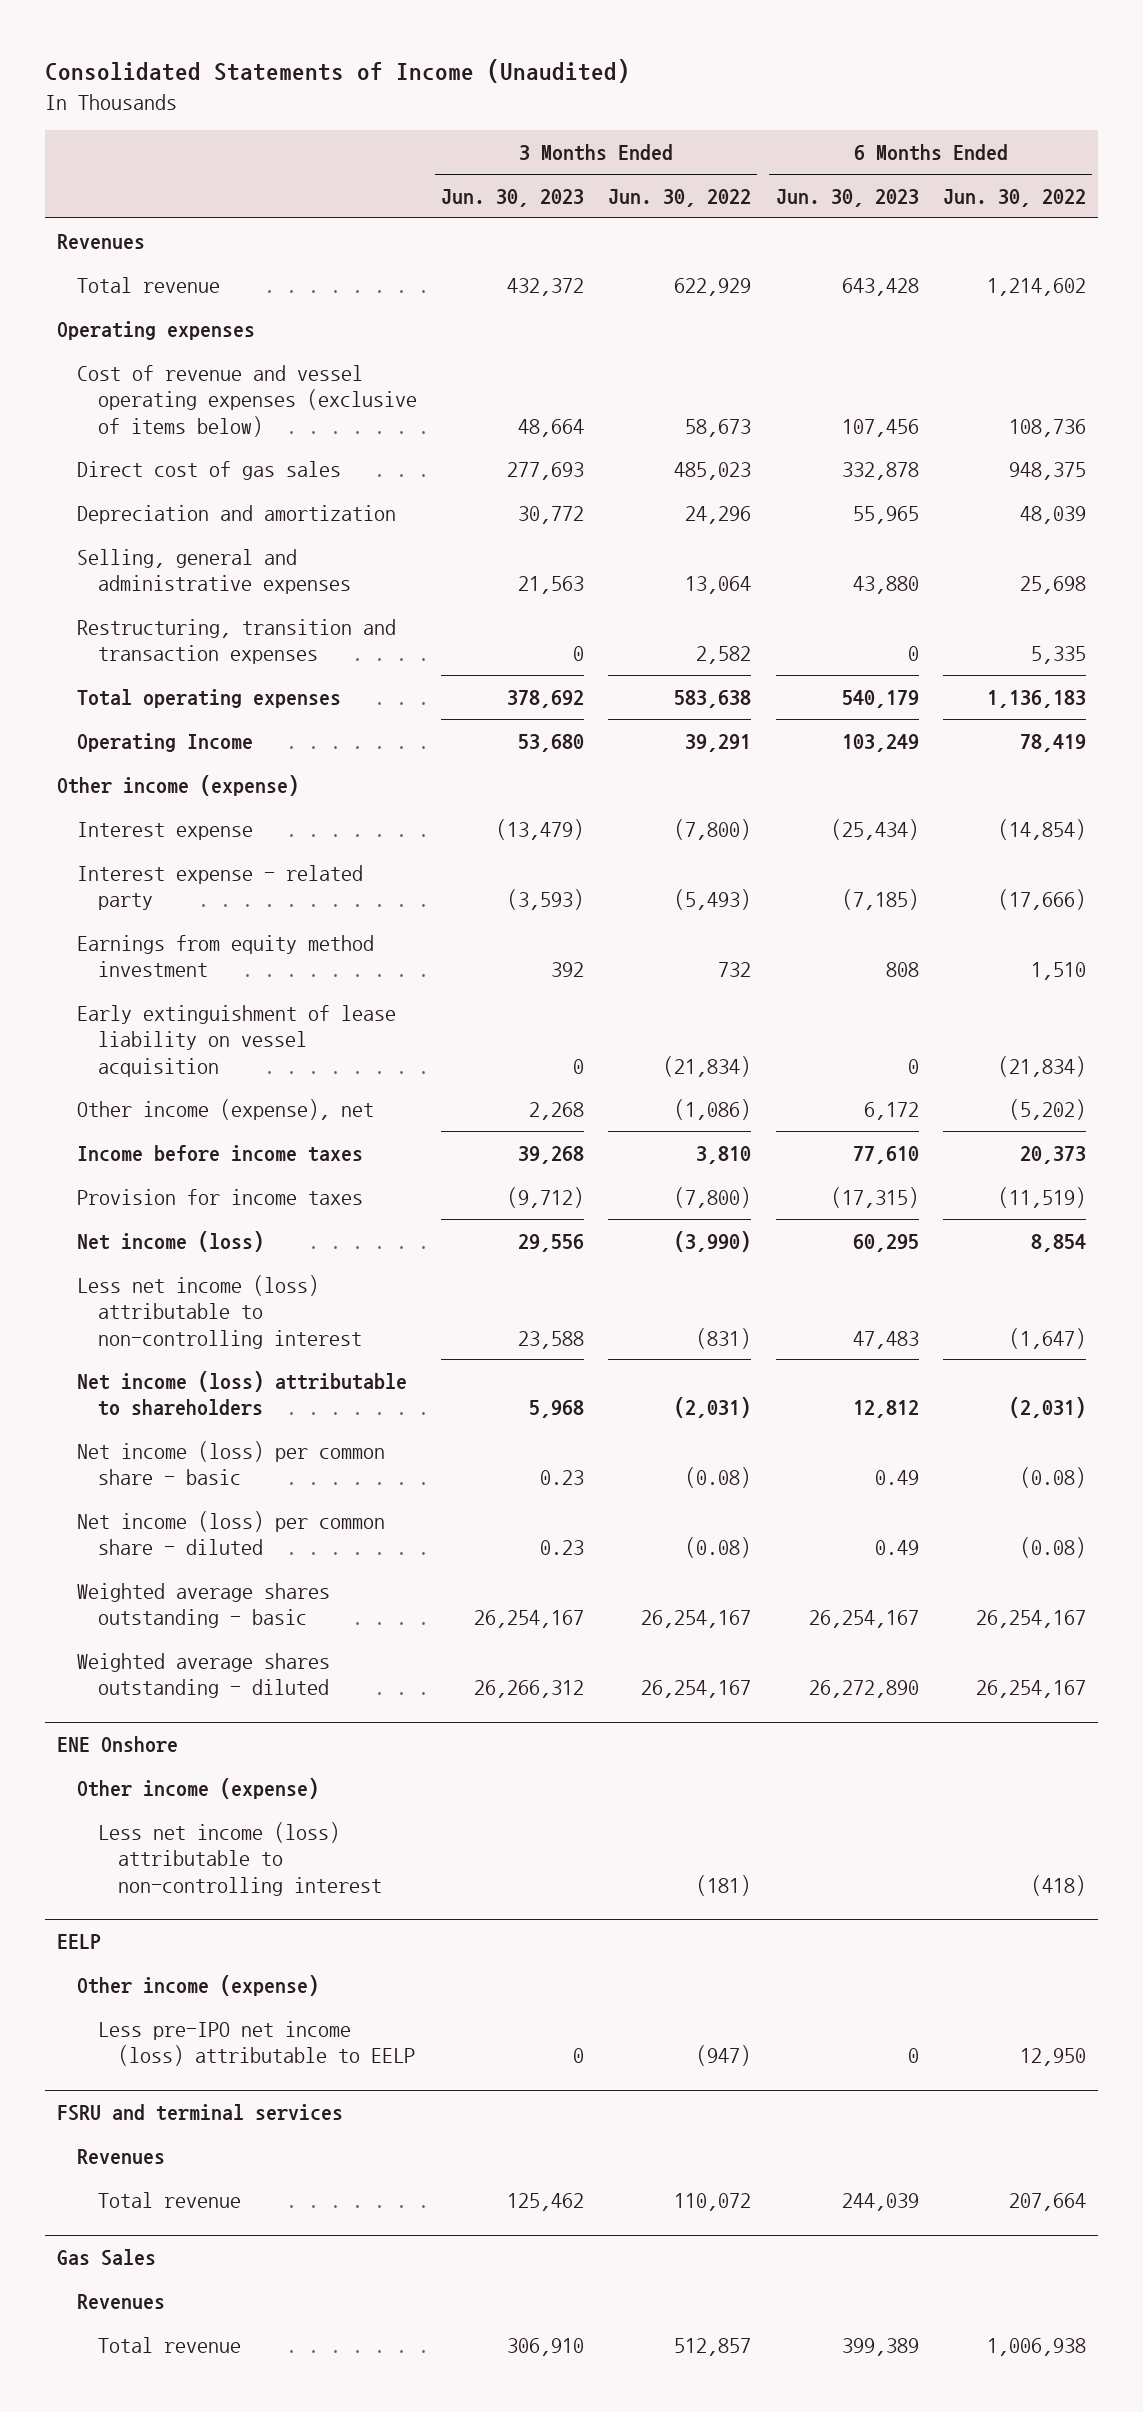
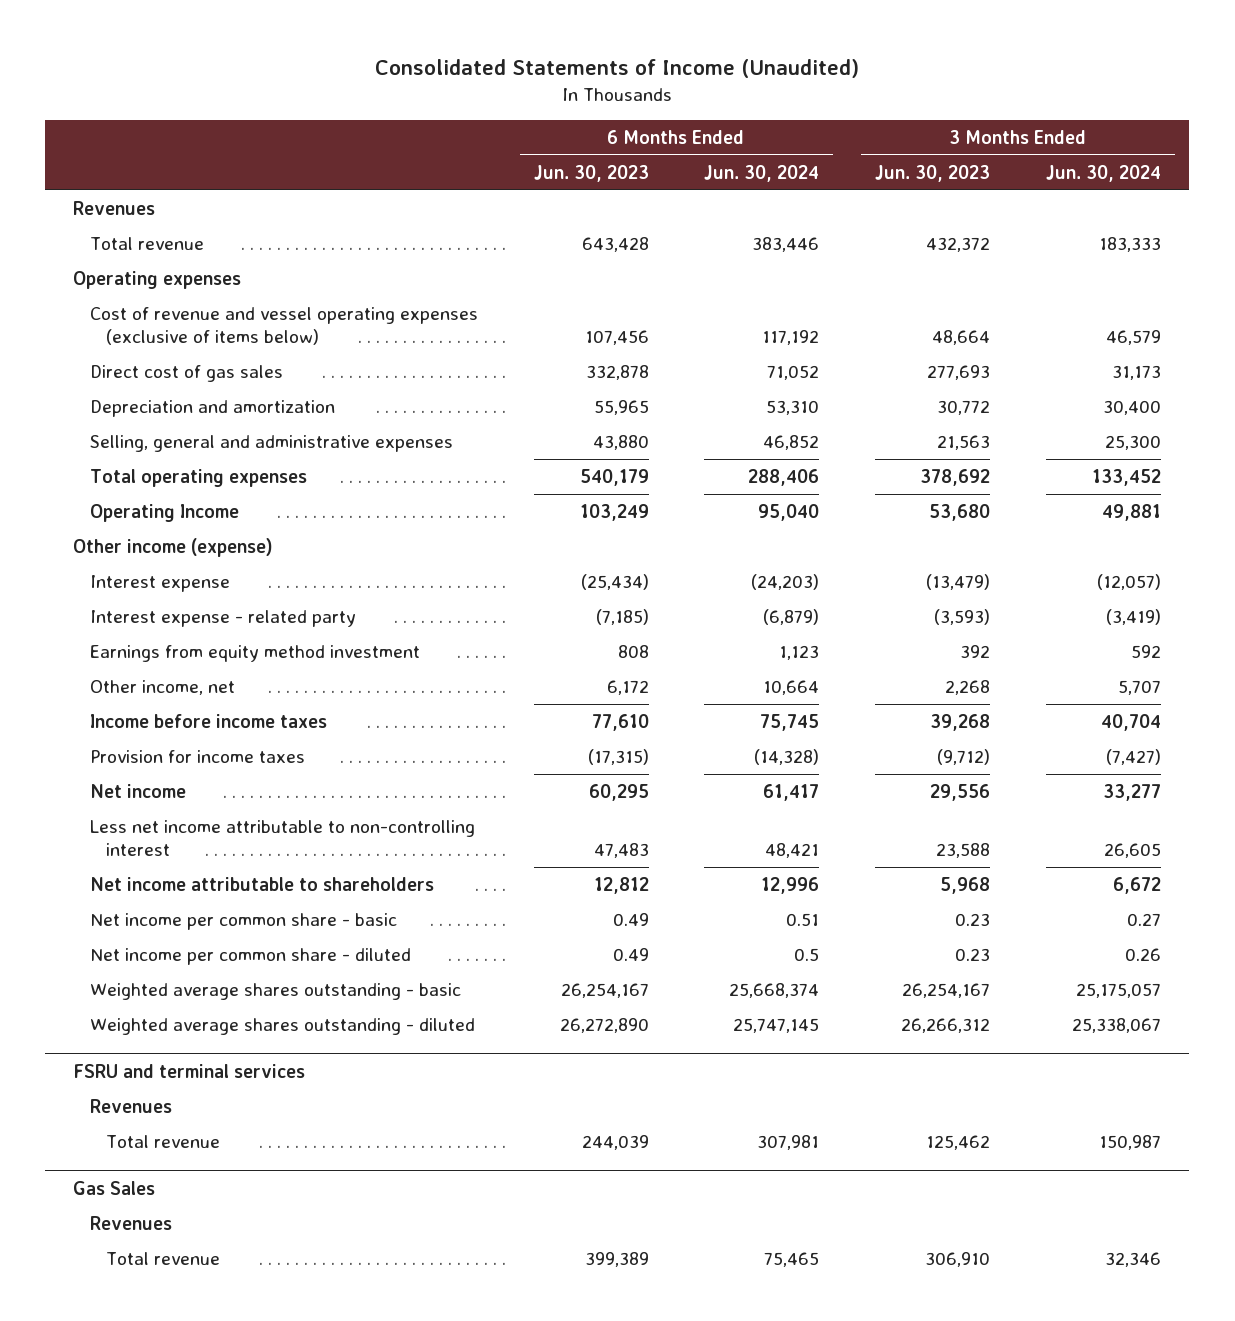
[608,188,752,207] Jun. 30, 2022 -> none
[942,188,1086,207] Jun. 30, 2022 -> none
none -> [704,164,820,182] Jun. 30, 2024
none -> [1046,164,1162,182] Jun. 30, 2024
[77,618,397,665] Restructuring, transition and transaction expenses -> none
[77,1004,397,1077] Early extinguishment of lease liability on vessel acquisition -> none
[77,1098,375,1120] Other income (expense), net -> [89,679,235,695] Other income, net
[77,1230,265,1252] Net income (loss) -> [89,783,186,798] Net income
[77,1274,362,1349] Less net income (loss) attributable to non-controlling interest -> [89,819,475,857] Less net income attributable to non-controlling interest
[77,1370,408,1417] Net income (loss) attributable to shareholders -> [89,876,434,891] Net income attributable to shareholders
[77,1440,386,1486] Net income (loss) per common share - basic -> [89,912,397,930] Net income per common share - basic
[77,1510,386,1556] Net income (loss) per common share - diluted -> [89,947,411,965] Net income per common share - diluted
[57,1735,179,1752] ENE Onshore -> none
[77,1777,320,1799] Other income (expense) -> none
[97,1821,382,1896] Less net income (loss) attributable to non-controlling interest -> none
[57,1933,102,1949] EELP -> none
[77,1974,320,1996] Other income (expense) -> none
[97,2020,415,2067] Less pre-IPO net income (loss) attributable to EELP -> none

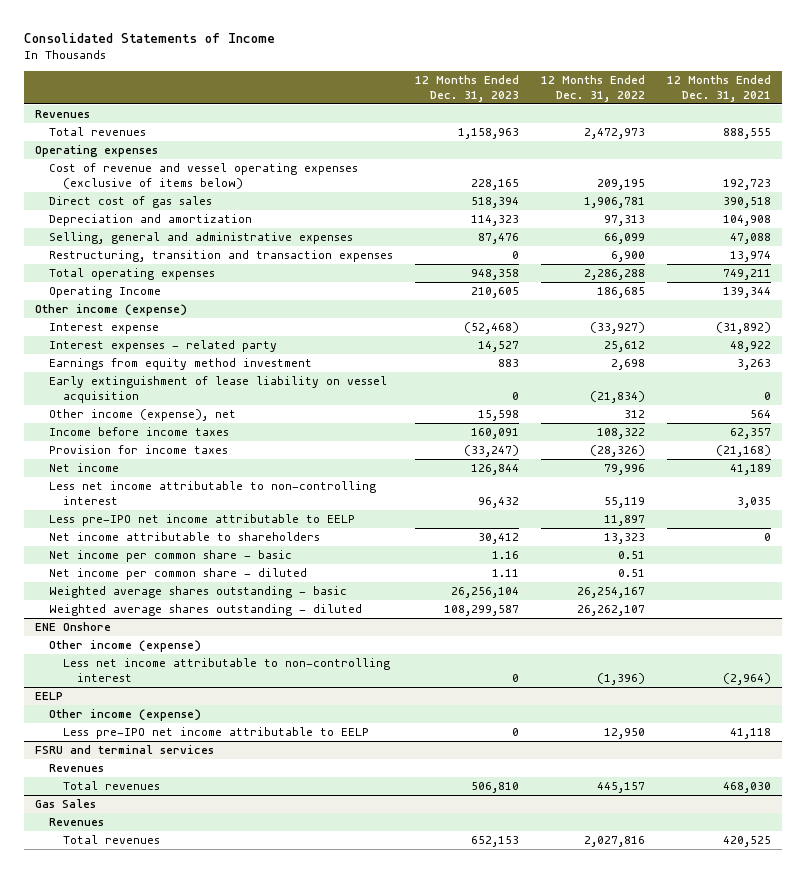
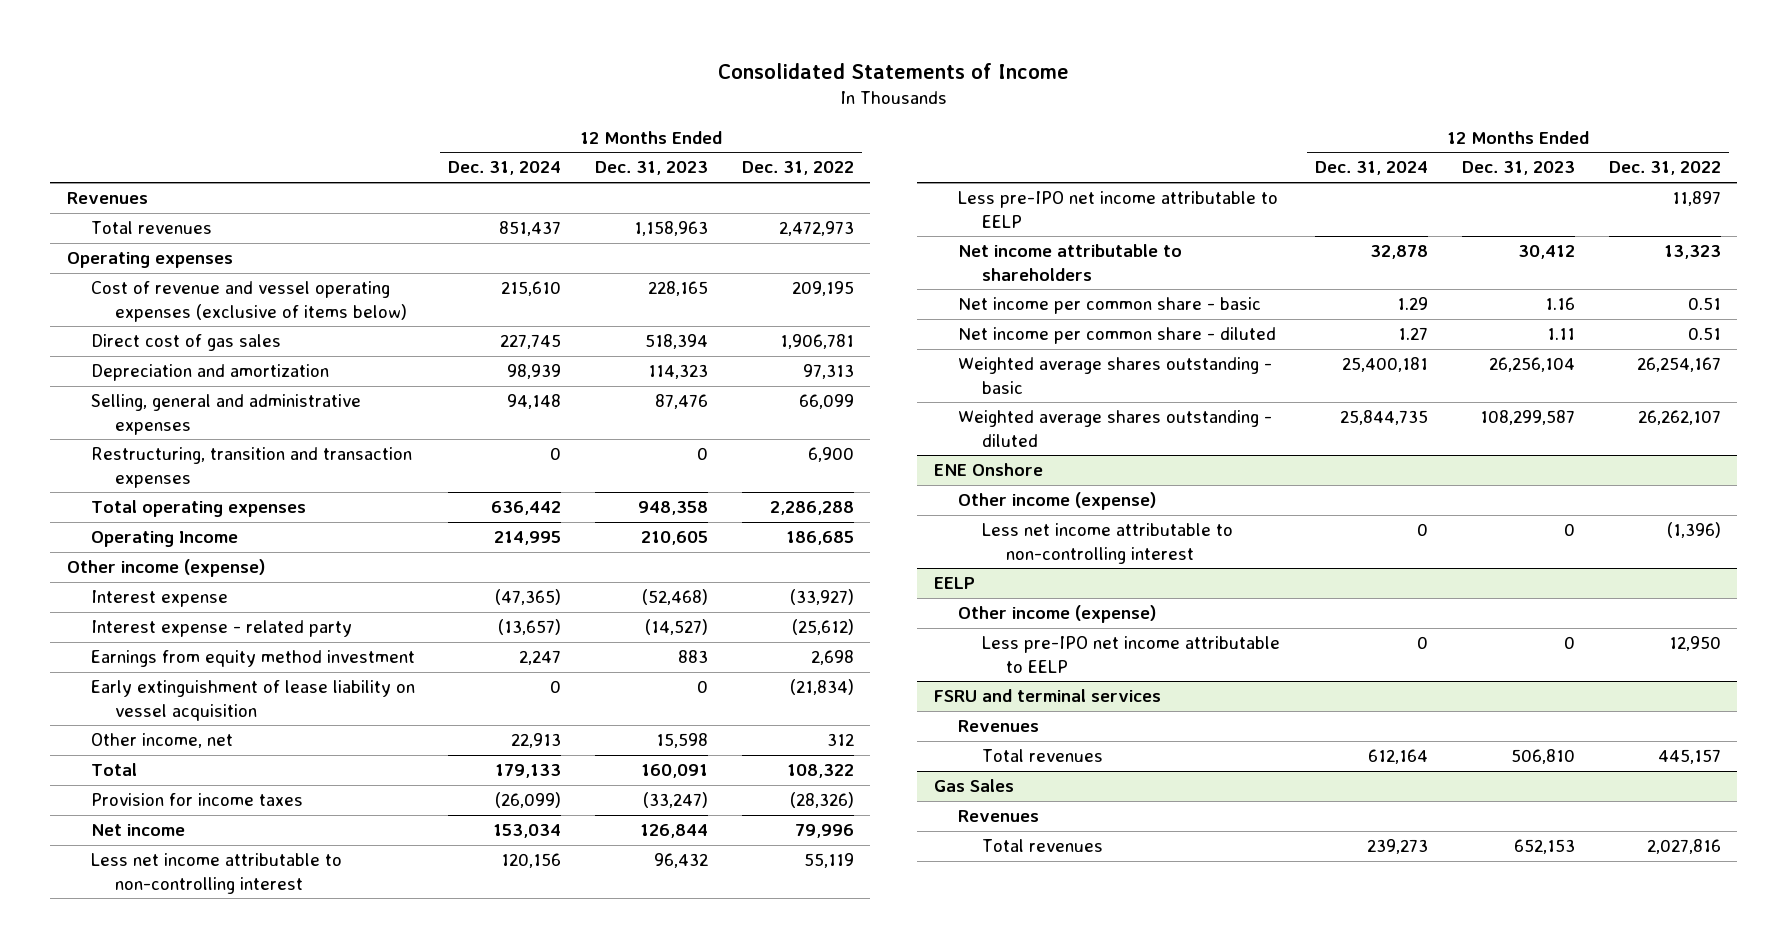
[666,75,771,102] 12 Months Ended Dec. 31, 2021 -> none
none -> [448,161,562,176] Dec. 31, 2024
[48,340,277,353] Interest expenses - related party -> [90,620,352,638] Interest expense - related party
[477,341,519,353] 14,527 -> [644,619,708,636] (14,527)
[603,341,645,353] 25,612 -> [791,619,854,636] (25,612)
[48,409,236,422] Other income (expense), net -> [90,733,233,749] Other income, net
[48,427,229,437] Income before income taxes -> [90,763,137,777] Total

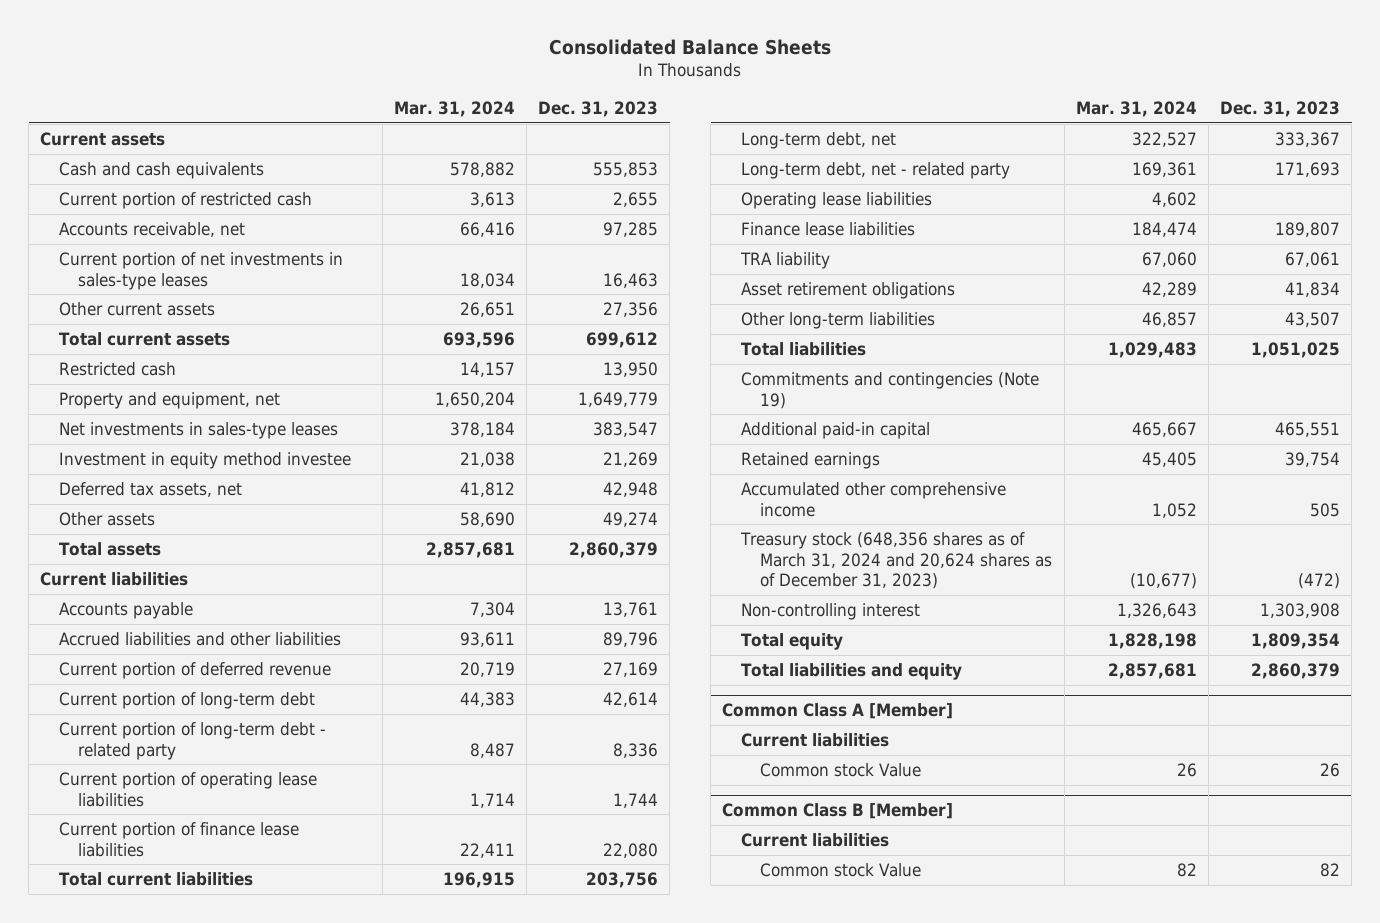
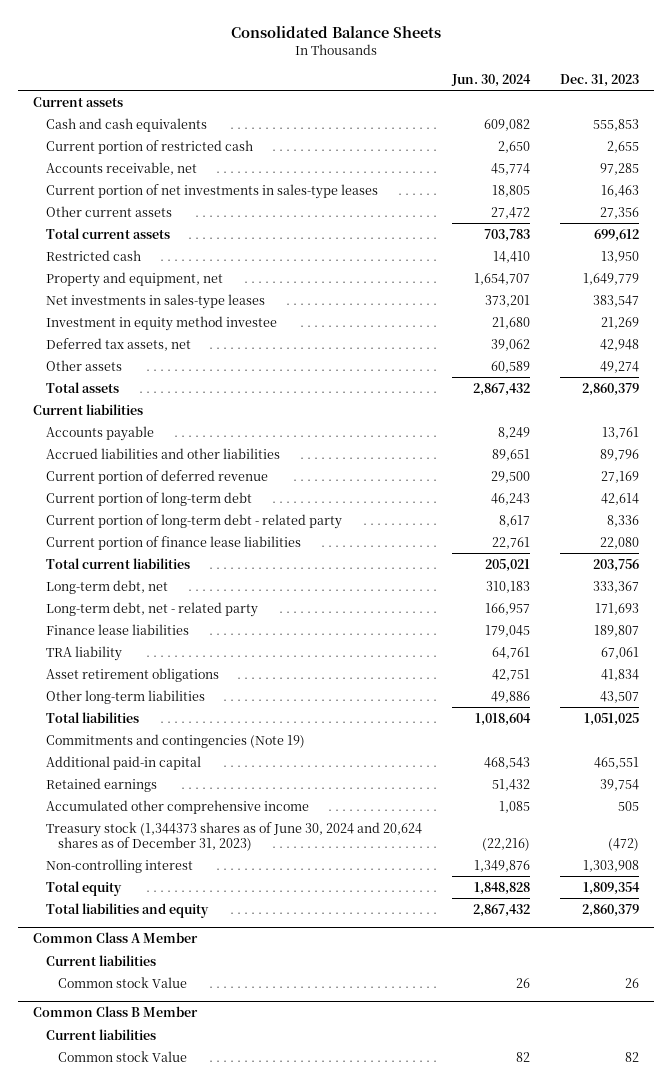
[393,100,515,117] Mar. 31, 2024 -> none
none -> [450,73,531,87] Jun. 30, 2024
[59,771,318,807] Current portion of operating lease liabilities -> none
[741,191,933,209] Operating lease liabilities -> none
[740,531,1053,590] Treasury stock (648,356 shares as of March 31, 2024 and 20,624 shares as of December 31, 2023) -> [45,821,422,851] Treasury stock (1,344373 shares as of June 30, 2024 and 20,624 shares as of December 31, 2023)
[722,703,954,720] Common Class A [Member] -> [33,932,199,944] Common Class A Member
[722,803,954,820] Common Class B [Member] -> [33,1006,199,1018] Common Class B Member

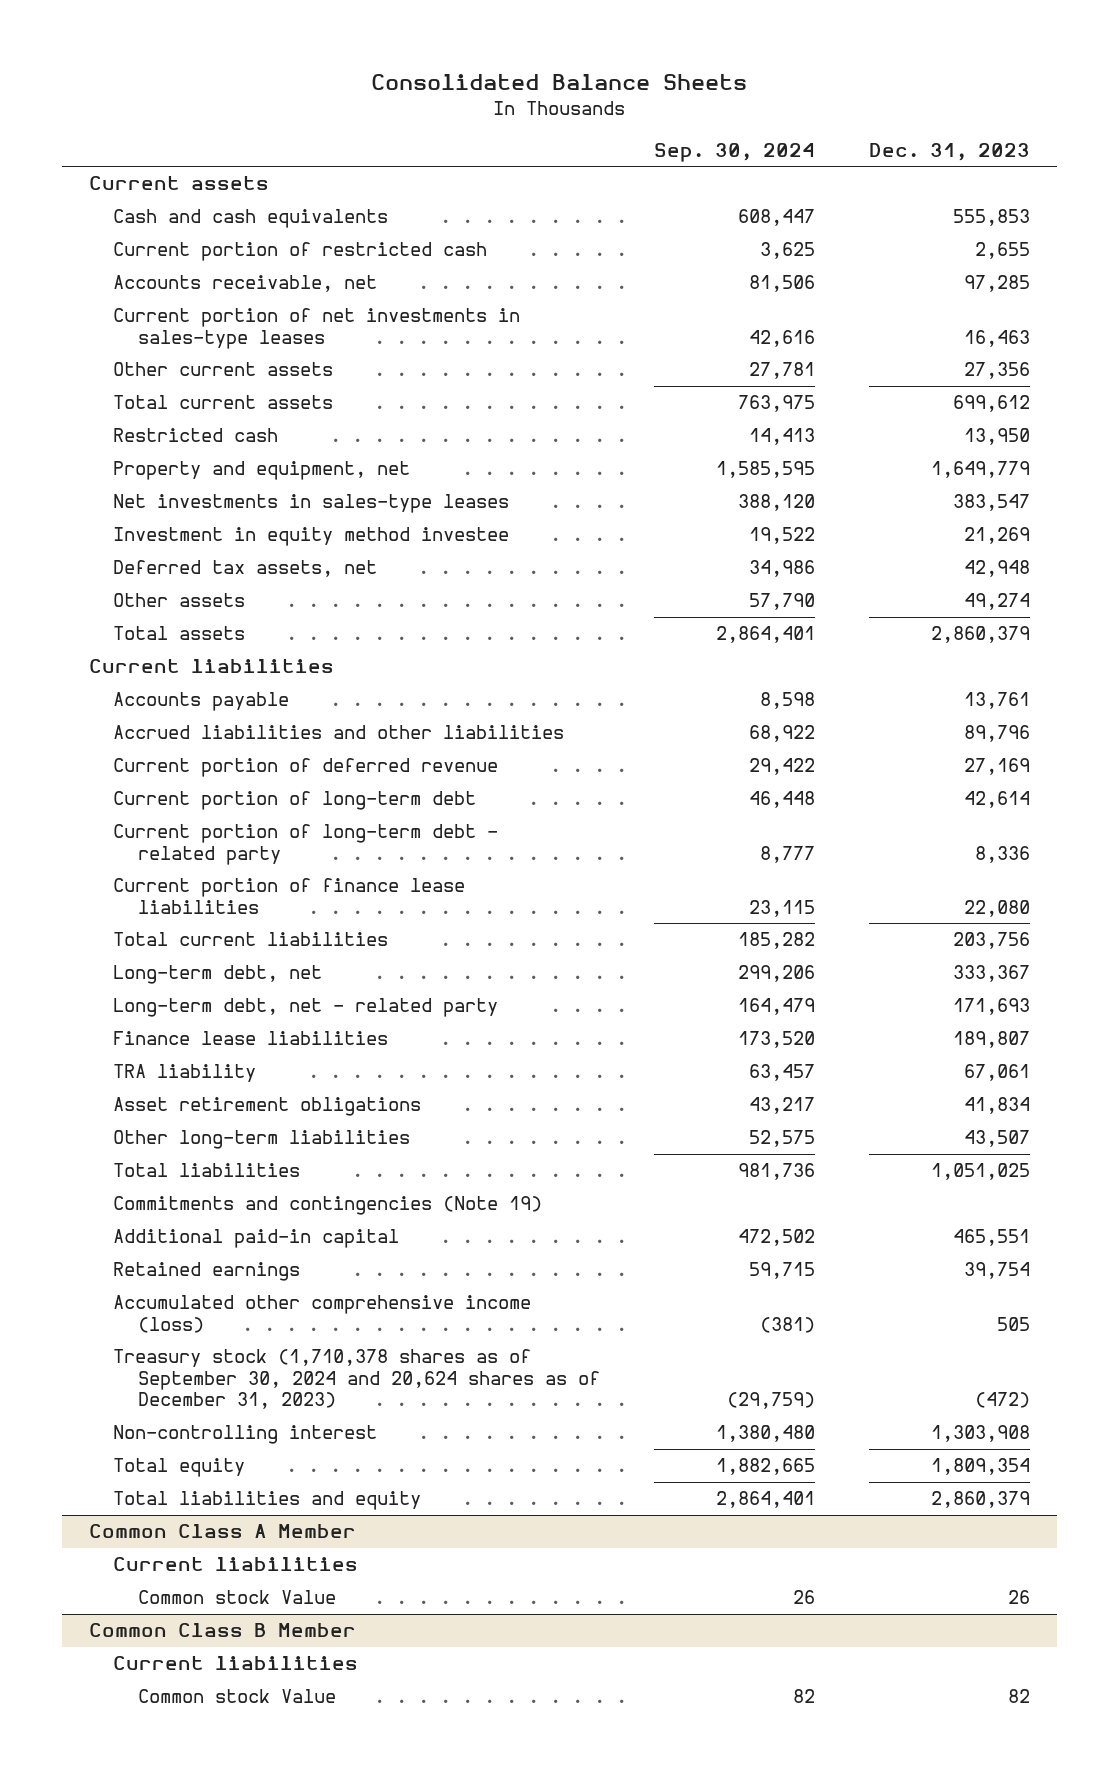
[450,73,531,87] Jun. 30, 2024 -> none
none -> [654,142,816,162] Sep. 30, 2024
[45,799,309,814] Accumulated other comprehensive income -> [113,1295,532,1333] Accumulated other comprehensive income (loss)
[45,821,422,851] Treasury stock (1,344373 shares as of June 30, 2024 and 20,624 shares as of December 31, 2023) -> [113,1349,600,1410] Treasury stock (1,710,378 shares as of September 30, 2024 and 20,624 shares as of December 31, 2023)

